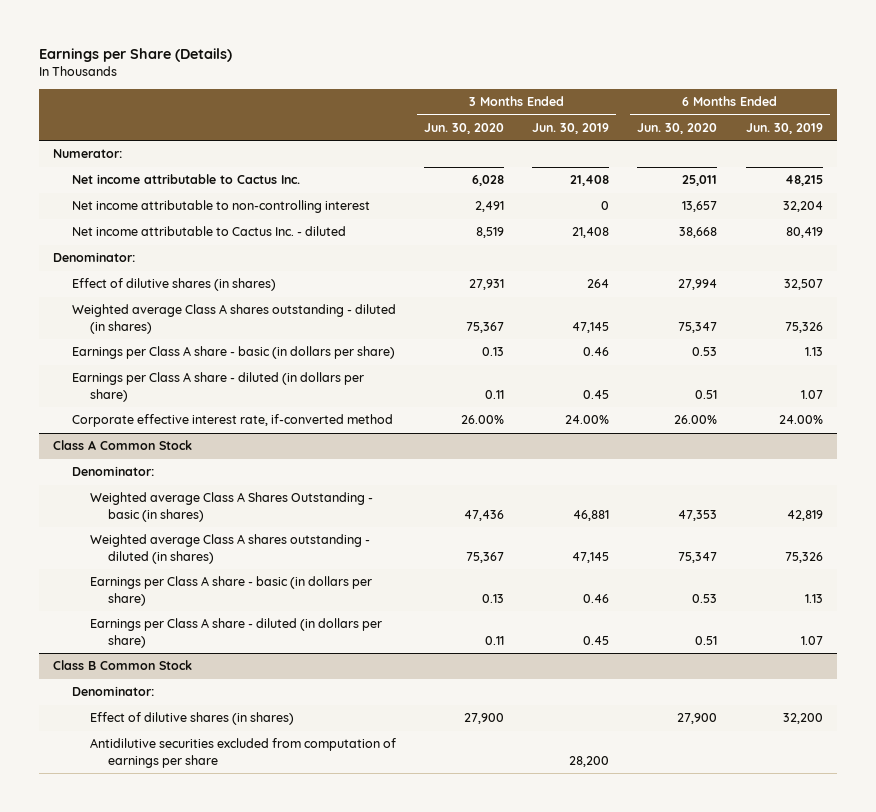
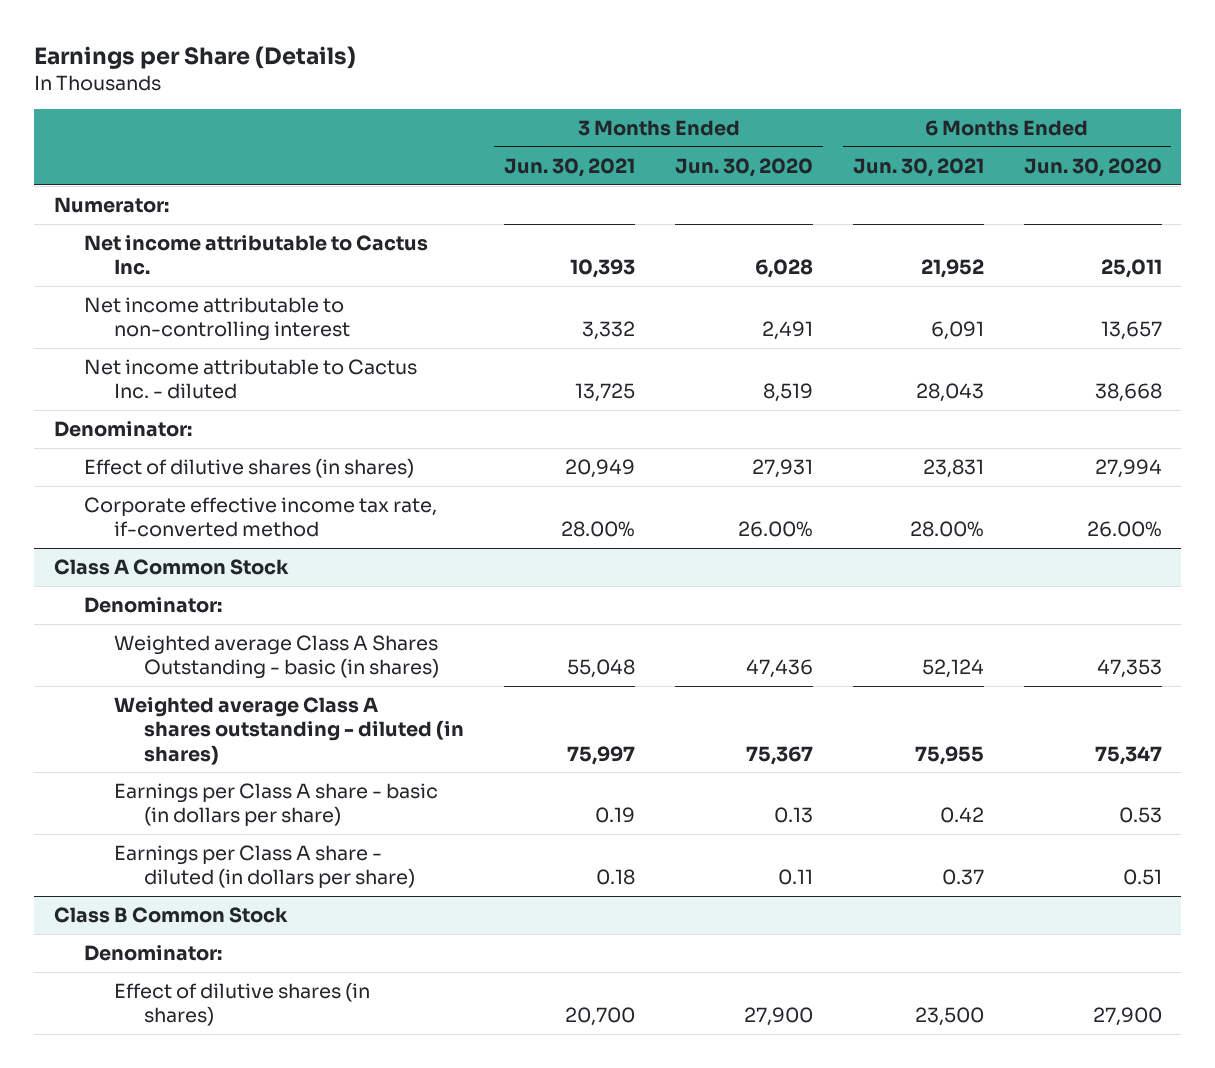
[532,122,610,134] Jun. 30, 2019 -> none
[745,122,823,134] Jun. 30, 2019 -> none
none -> [504,157,636,177] Jun. 30, 2021
none -> [852,157,984,177] Jun. 30, 2021
[71,304,396,334] Weighted average Class A shares outstanding - diluted (in shares) -> none
[71,346,395,360] Earnings per Class A share - basic (in dollars per share) -> none
[71,372,364,402] Earnings per Class A share - diluted (in dollars per share) -> none
[71,414,393,428] Corporate effective interest rate, if-converted method -> [83,496,437,538] Corporate effective income tax rate, if-converted method
[89,738,396,768] Antidilutive securities excluded from computation of earnings per share -> none

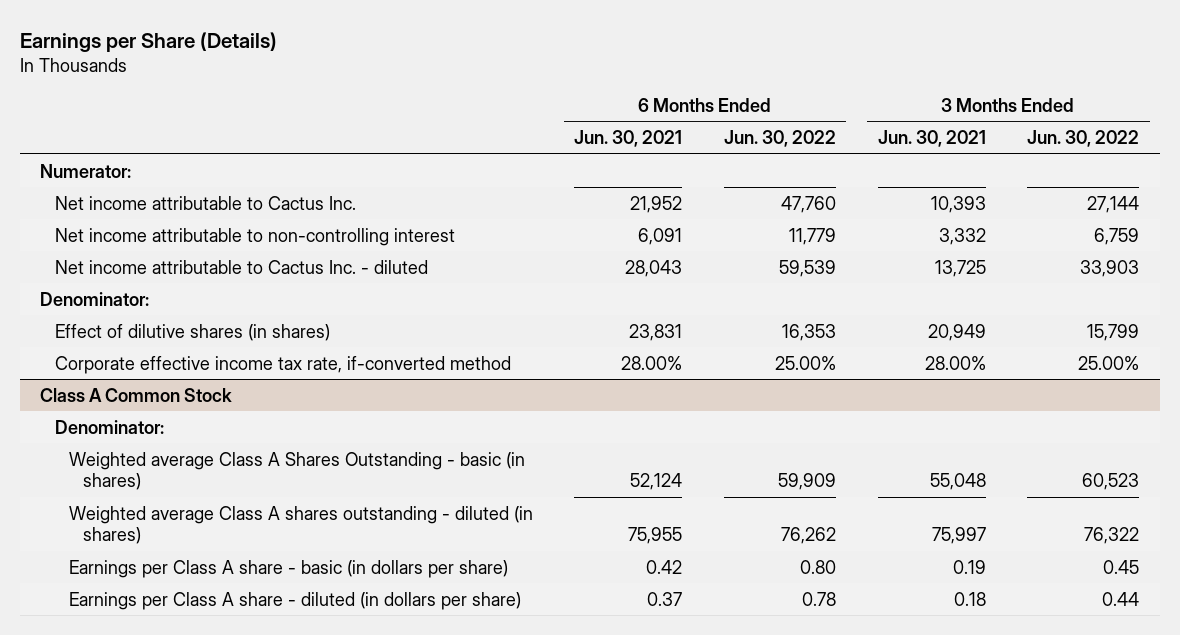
[675,157,814,177] Jun. 30, 2020 -> none
[1023,157,1162,177] Jun. 30, 2020 -> none
none -> [723,130,836,148] Jun. 30, 2022
none -> [1027,130,1140,148] Jun. 30, 2022
[53,906,288,923] Class B Common Stock -> none
[83,944,222,961] Denominator: -> none
[114,981,371,1027] Effect of dilutive shares (in shares) -> none

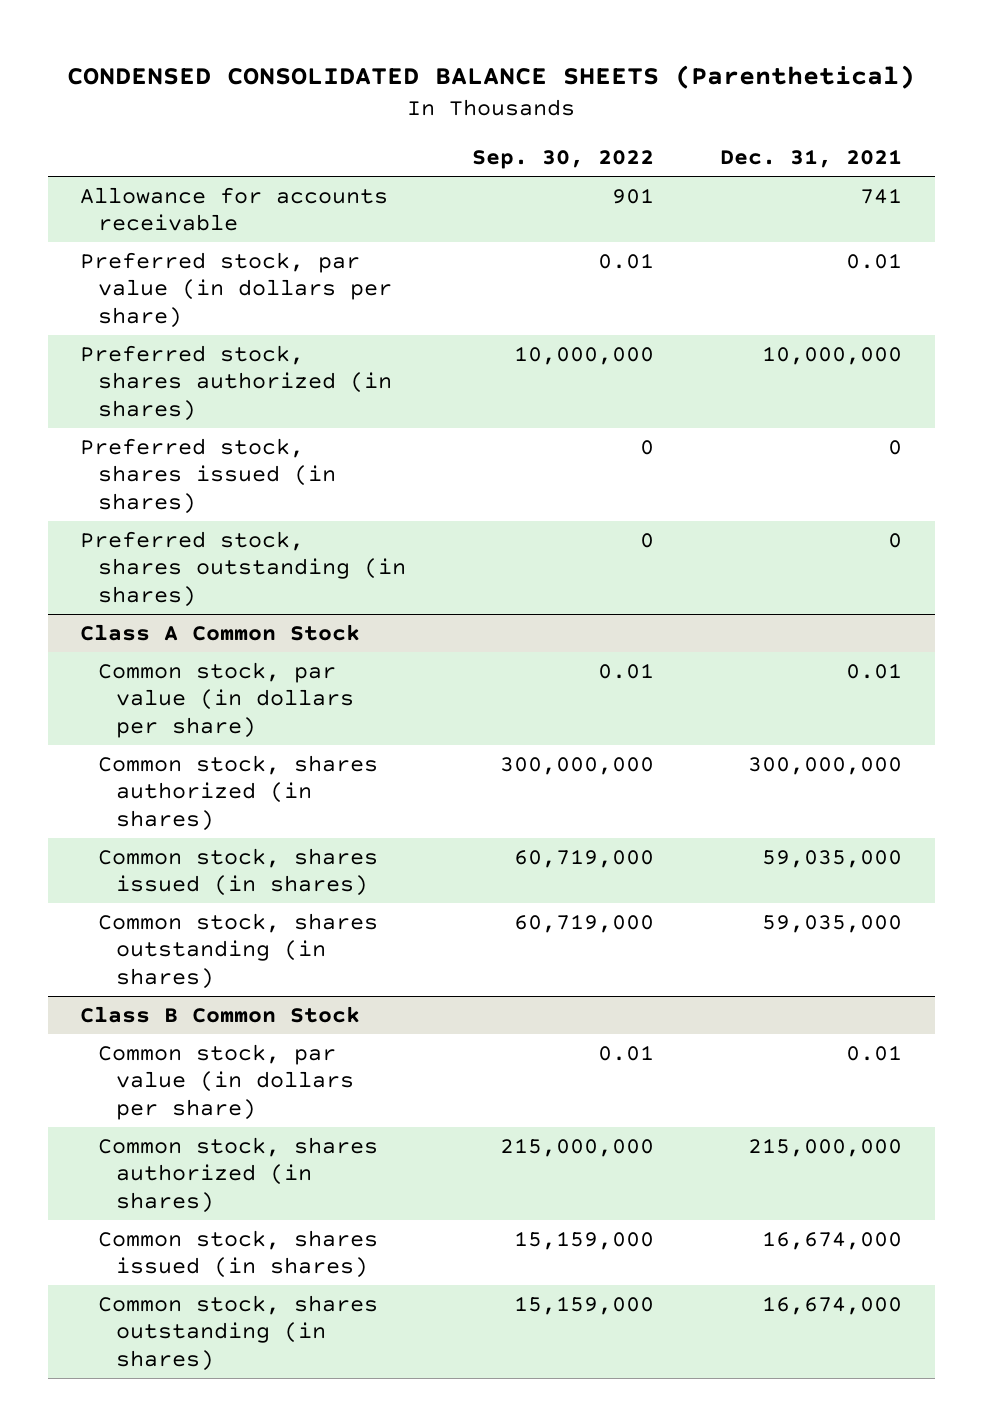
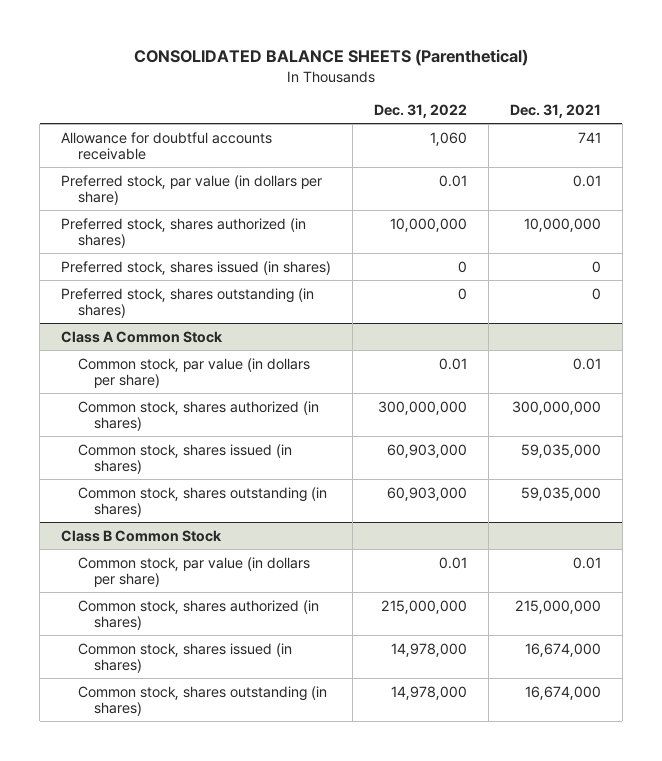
[67,64,916,89] CONDENSED CONSOLIDATED BALANCE SHEETS (Parenthetical) -> [134,49,529,67] CONSOLIDATED BALANCE SHEETS (Parenthetical)
[472,150,655,170] Sep. 30, 2022 -> none
none -> [374,103,468,118] Dec. 31, 2022
[80,186,389,232] Allowance for accounts receivable -> [61,131,273,161] Allowance for doubtful accounts receivable

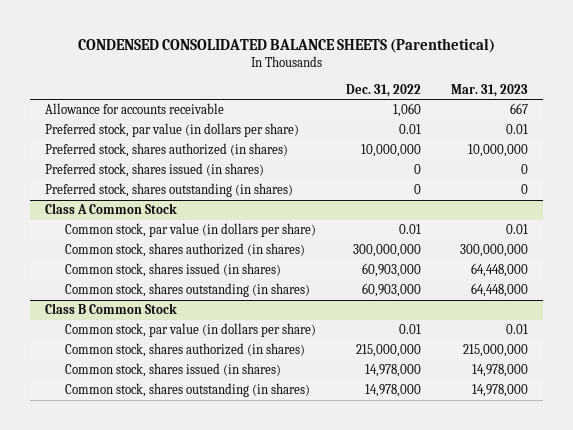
[134,49,529,67] CONSOLIDATED BALANCE SHEETS (Parenthetical) -> [77,37,495,53] CONDENSED CONSOLIDATED BALANCE SHEETS (Parenthetical)
[509,103,601,118] Dec. 31, 2021 -> none
none -> [451,83,529,97] Mar. 31, 2023
[61,131,273,161] Allowance for doubtful accounts receivable -> [44,103,224,115] Allowance for accounts receivable

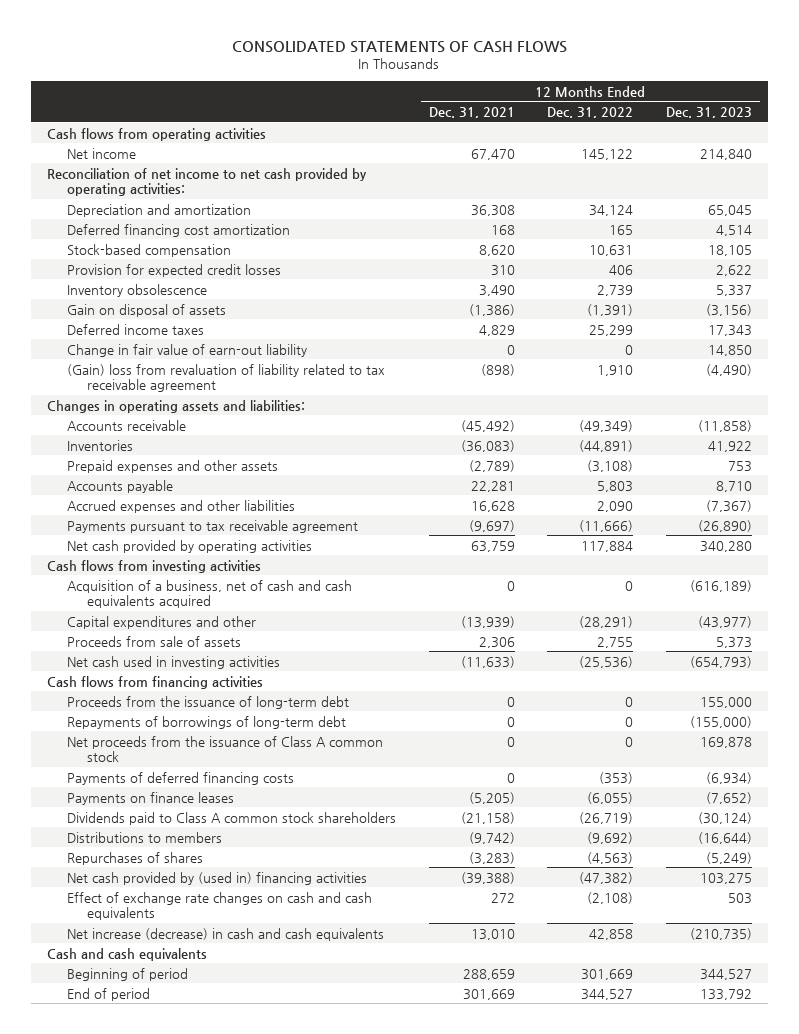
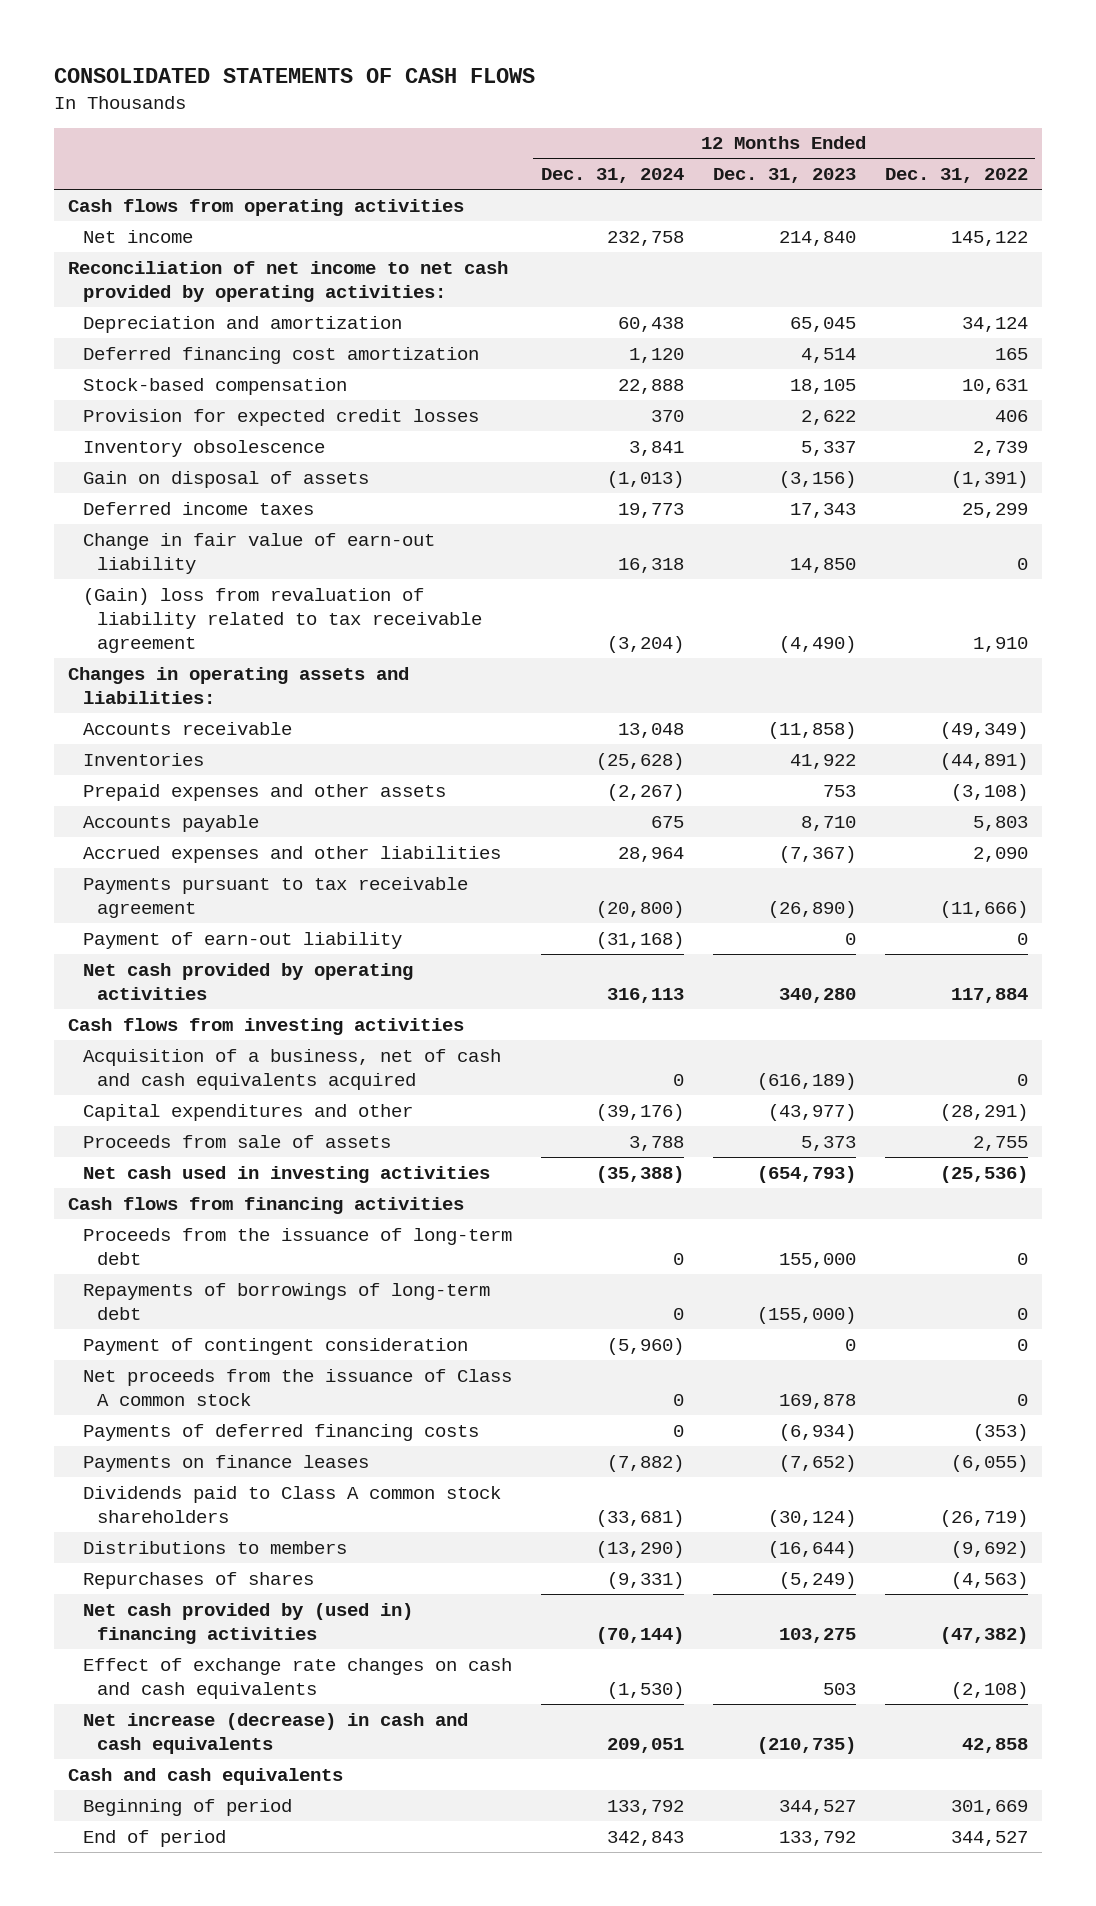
[428,107,515,119] Dec. 31, 2021 -> none
none -> [540,168,684,184] Dec. 31, 2024
none -> [82,931,402,949] Payment of earn-out liability
none -> [82,1337,468,1355] Payment of contingent consideration

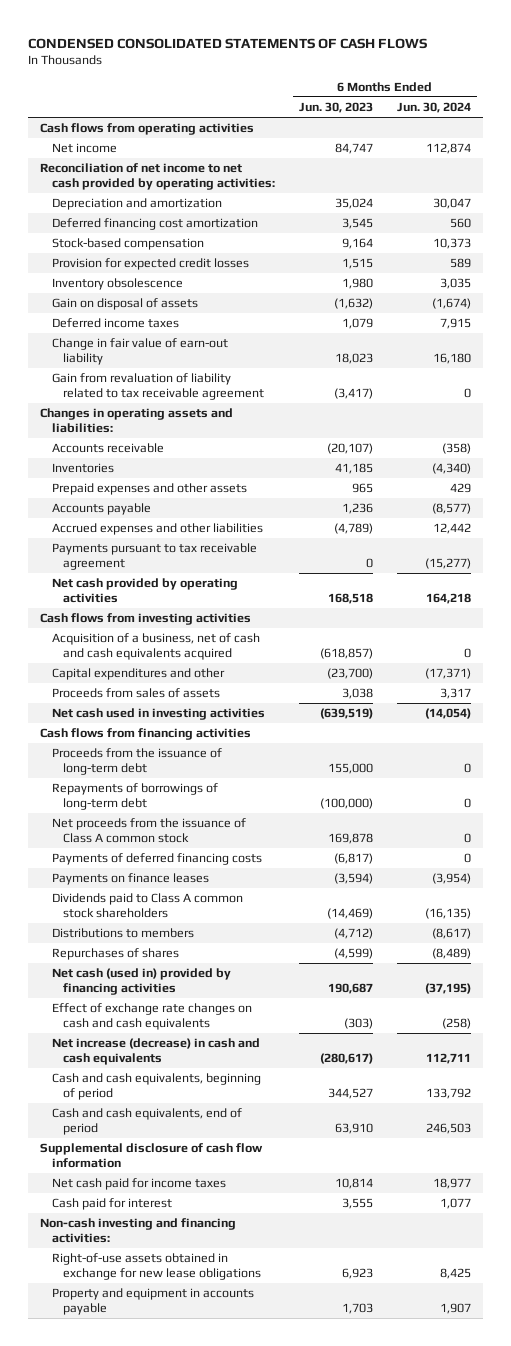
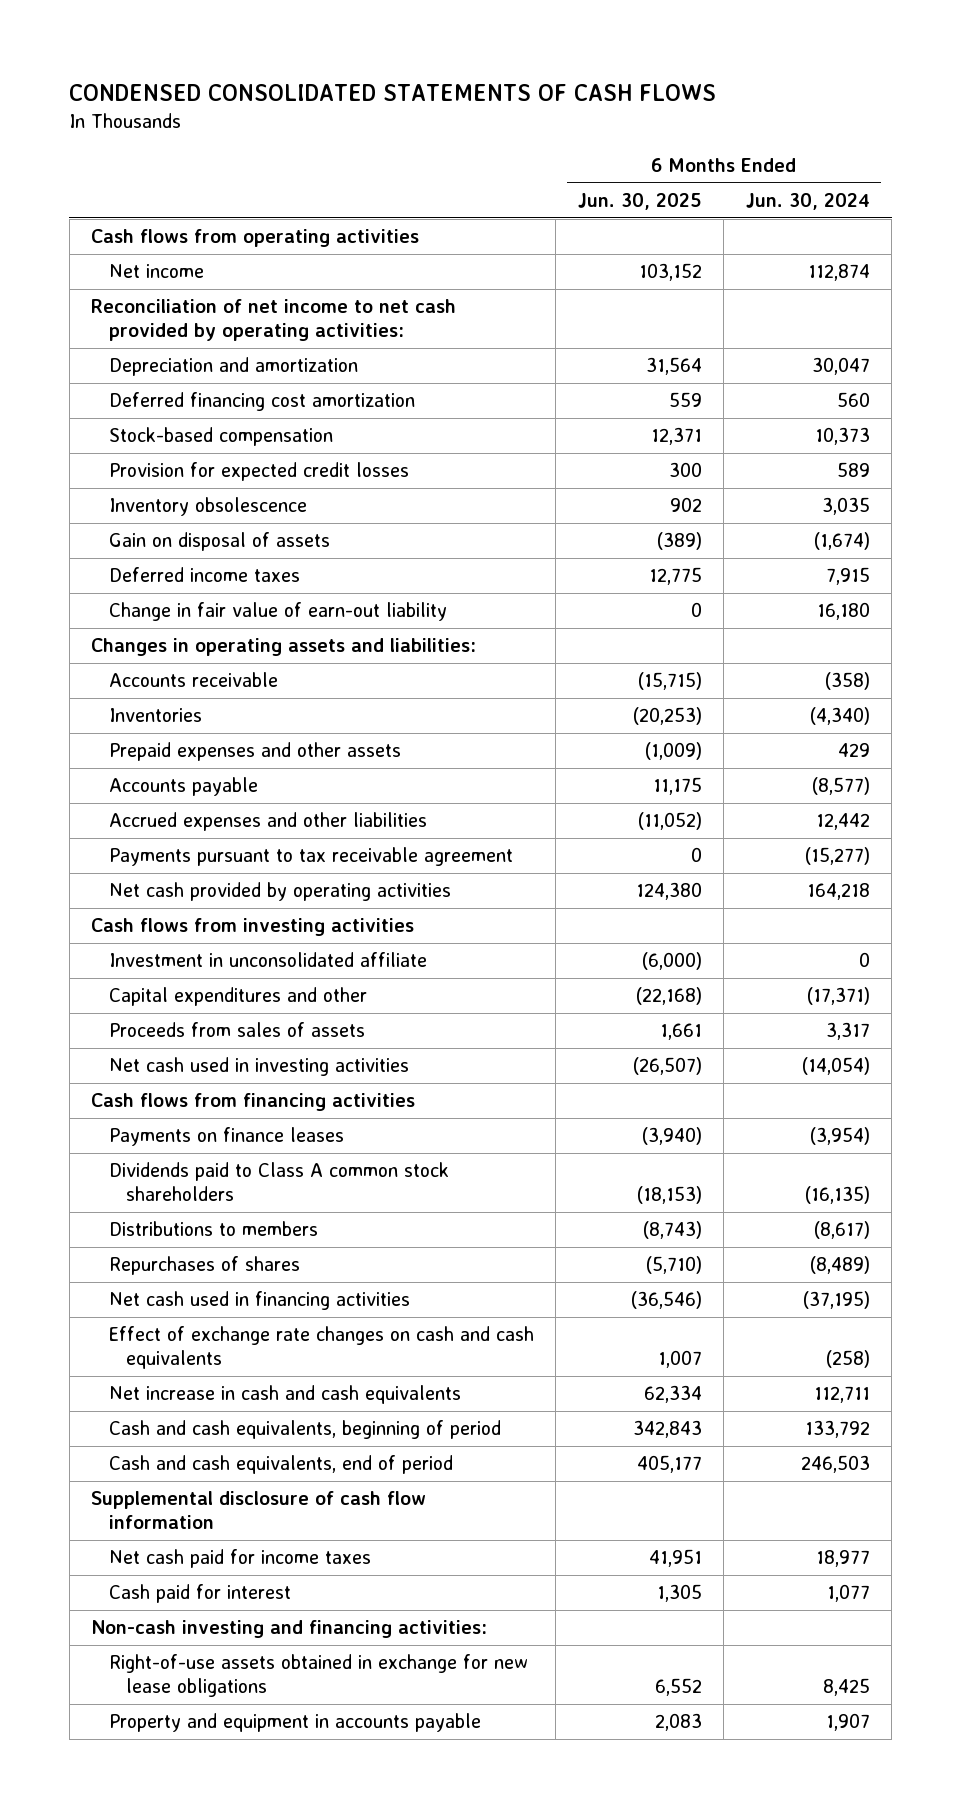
[298,101,373,113] Jun. 30, 2023 -> none
none -> [577,193,702,211] Jun. 30, 2025
[51,373,265,401] Gain from revaluation of liability related to tax receivable agreement -> none
[51,633,260,661] Acquisition of a business, net of cash and cash equivalents acquired -> none
none -> [108,952,427,968] Investment in unconsolidated affiliate
[51,748,222,776] Proceeds from the issuance of long-term debt -> none
[51,783,218,811] Repayments of borrowings of long-term debt -> none
[51,818,246,844] Net proceeds from the issuance of Class A common stock -> none
[51,853,262,866] Payments of deferred financing costs -> none
[51,968,231,996] Net cash (used in) provided by financing activities -> [108,1291,410,1311] Net cash used in financing activities
[51,1038,260,1066] Net increase (decrease) in cash and cash equivalents -> [108,1385,461,1405] Net increase in cash and cash equivalents

